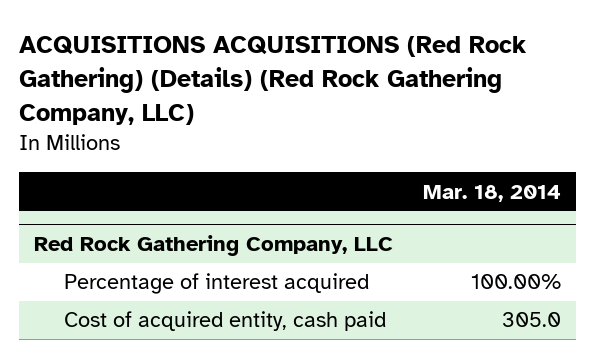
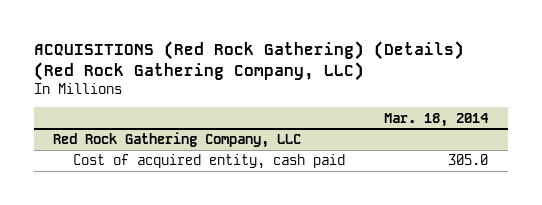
[19,35,528,125] ACQUISITIONS ACQUISITIONS (Red Rock Gathering) (Details) (Red Rock Gathering Company, LLC) -> [33,40,464,81] ACQUISITIONS (Red Rock Gathering) (Details) (Red Rock Gathering Company, LLC)
[63,273,369,295] Percentage of interest acquired -> none

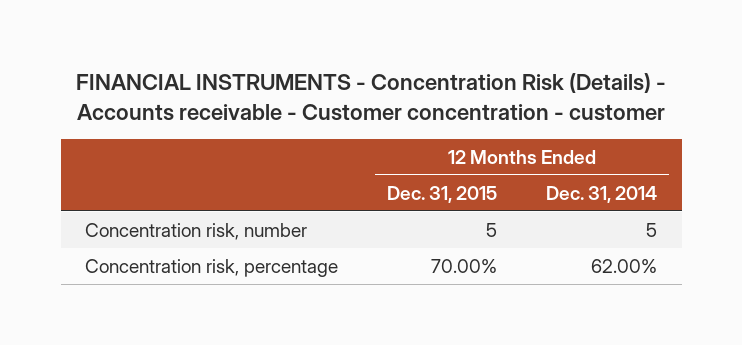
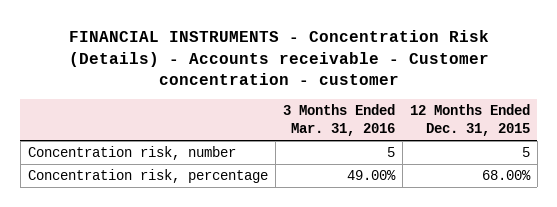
[546,185,658,203] Dec. 31, 2014 -> none
none -> [282,104,395,137] 3 Months Ended Mar. 31, 2016
[431,258,498,273] 70.00% -> [481,170,531,181] 68.00%

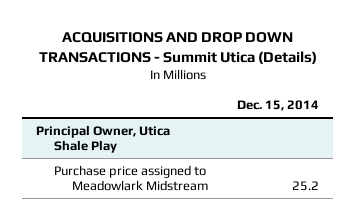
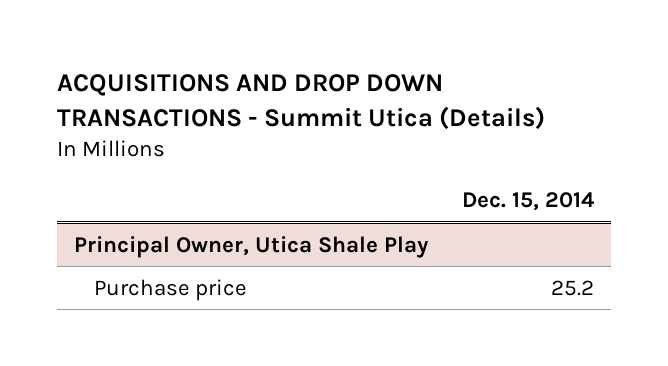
[54,164,209,191] Purchase price assigned to Meadowlark Midstream -> [93,278,247,301] Purchase price

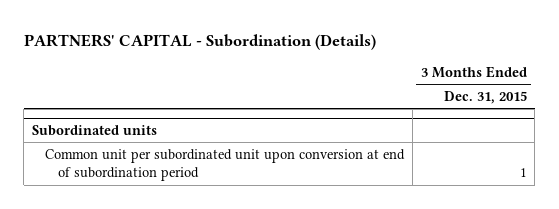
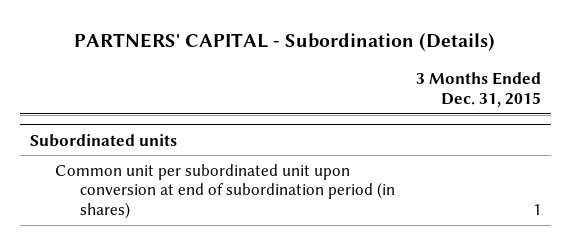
[45,148,406,182] Common unit per subordinated unit upon conversion at end of subordination period -> [55,163,396,220] Common unit per subordinated unit upon conversion at end of subordination period (in shares)

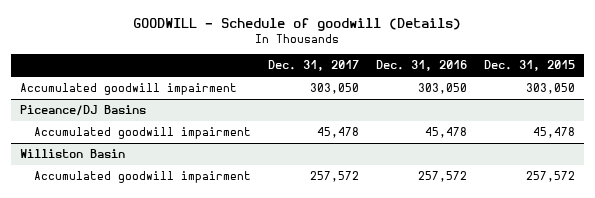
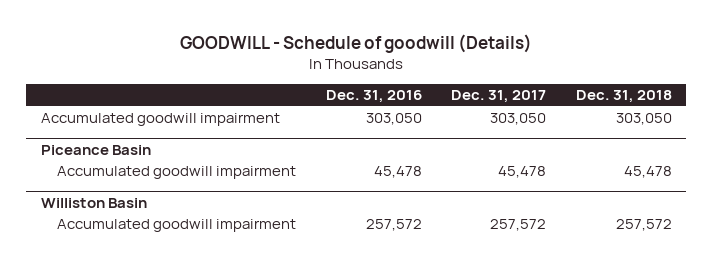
[484,59,576,71] Dec. 31, 2015 -> none
none -> [575,89,672,103] Dec. 31, 2018
[19,105,146,117] Piceance/DJ Basins -> [40,144,151,155] Piceance Basin

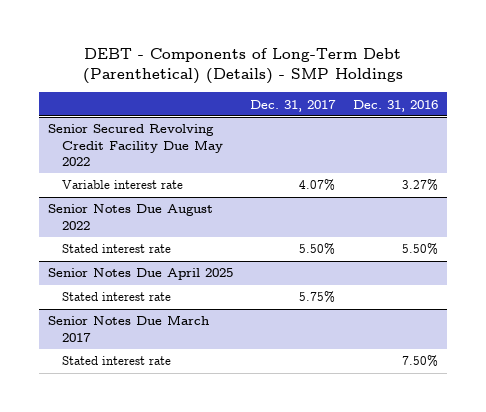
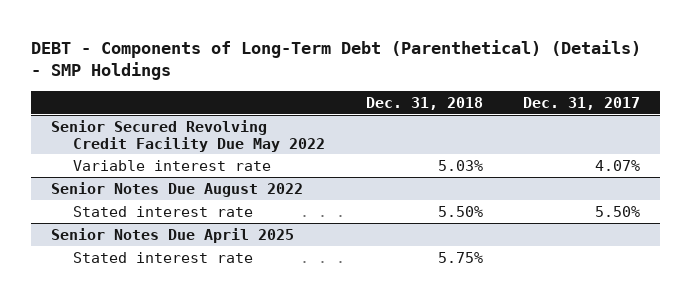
[353,99,439,112] Dec. 31, 2016 -> none
none -> [365,96,483,110] Dec. 31, 2018
[62,292,172,302] Stated interest rate -> none
[47,315,209,342] Senior Notes Due March 2017 -> none

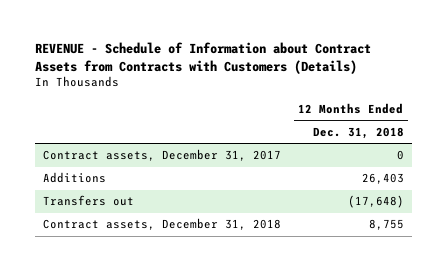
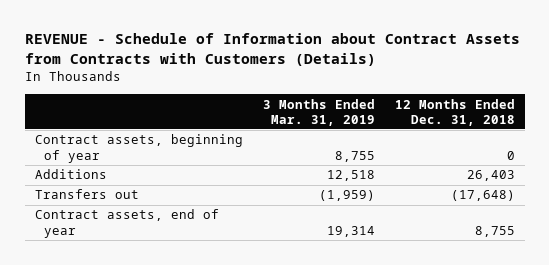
none -> [262,98,375,126] 3 Months Ended Mar. 31, 2019
[43,149,282,162] Contract assets, December 31, 2017 -> [34,134,243,163] Contract assets, beginning of year
[43,218,282,231] Contract assets, December 31, 2018 -> [34,209,219,238] Contract assets, end of year

